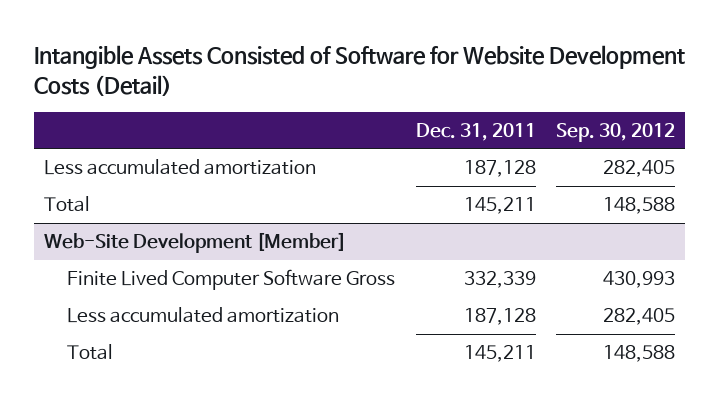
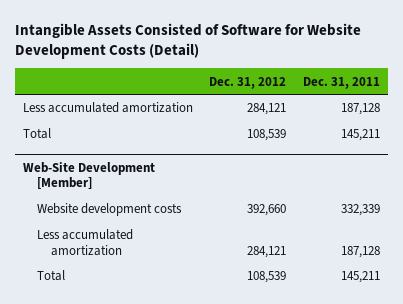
[556,122,676,142] Sep. 30, 2012 -> none
none -> [209,76,287,89] Dec. 31, 2012
[67,269,396,291] Finite Lived Computer Software Gross -> [36,203,182,217] Website development costs

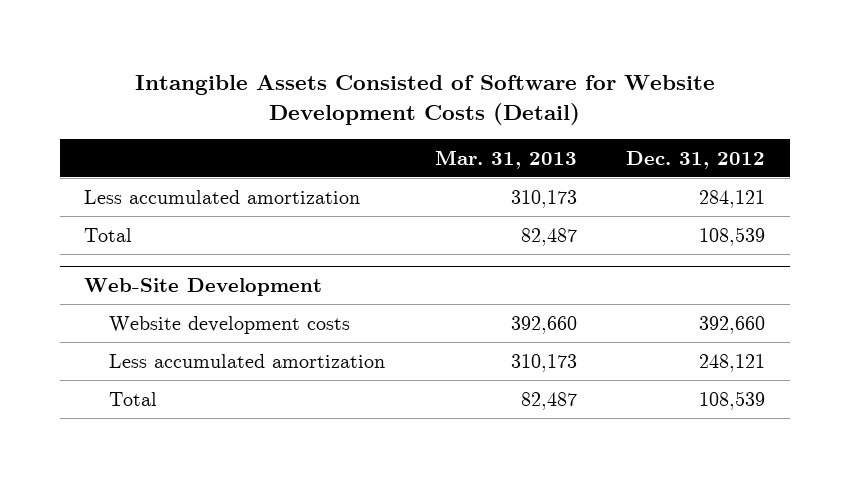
[302,76,380,89] Dec. 31, 2011 -> none
none -> [434,149,577,169] Mar. 31, 2013
[23,161,156,190] Web-Site Development [Member] -> [84,278,323,297] Web-Site Development
[247,245,287,258] 284,121 -> [699,353,766,372] 248,121

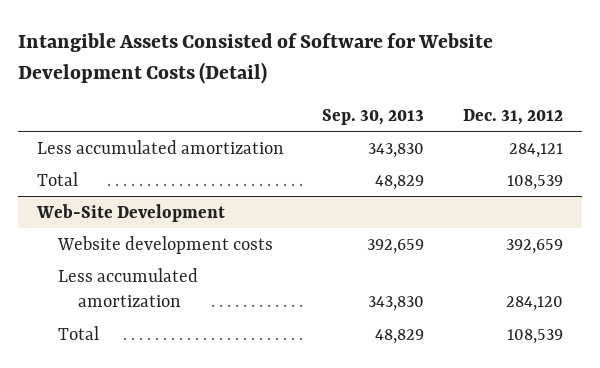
[434,149,577,169] Mar. 31, 2013 -> none
none -> [322,108,425,125] Sep. 30, 2013
[699,315,766,334] 392,660 -> [505,238,563,254] 392,659
[699,353,766,372] 248,121 -> [505,296,563,312] 284,120

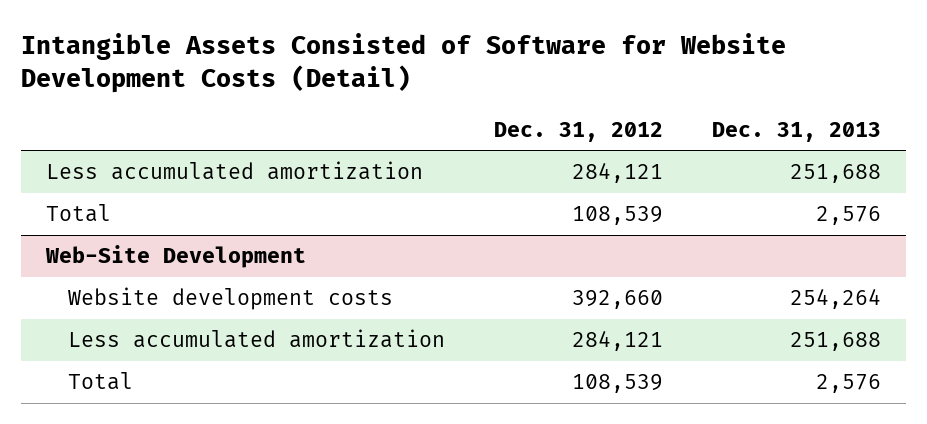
[322,108,425,125] Sep. 30, 2013 -> none
none -> [711,121,881,142] Dec. 31, 2013
[505,238,563,254] 392,659 -> [571,290,663,310] 392,660
[505,296,563,312] 284,120 -> [571,330,663,352] 284,121

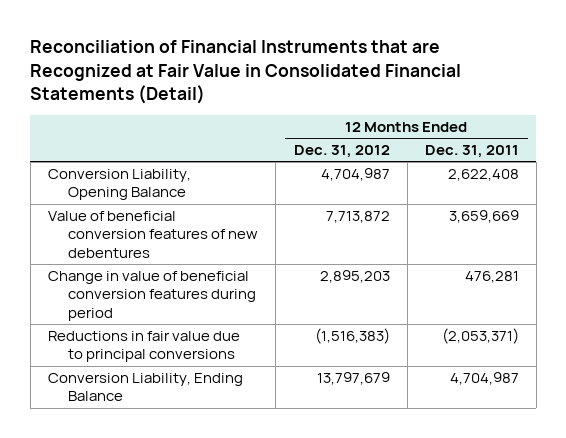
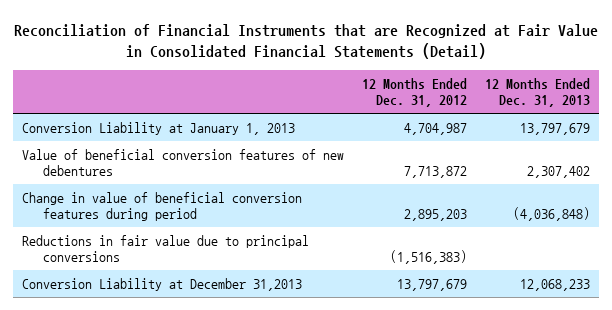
[424,145,519,159] Dec. 31, 2011 -> none
none -> [485,78,591,108] 12 Months Ended Dec. 31, 2013
[47,169,191,201] Conversion Liability, Opening Balance -> [21,121,295,135] Conversion Liability at January 1, 2013
[47,373,243,402] Conversion Liability, Ending Balance -> [21,277,302,291] Conversion Liability at December 31,2013

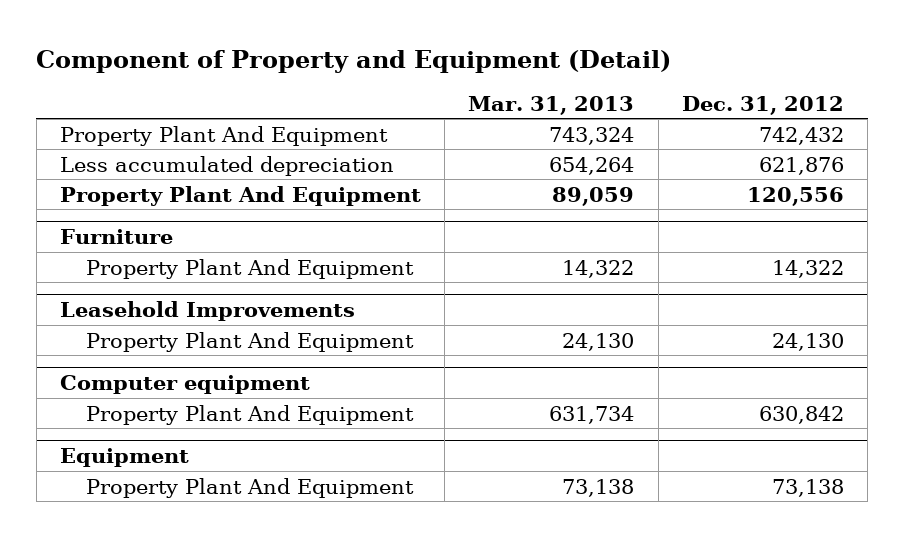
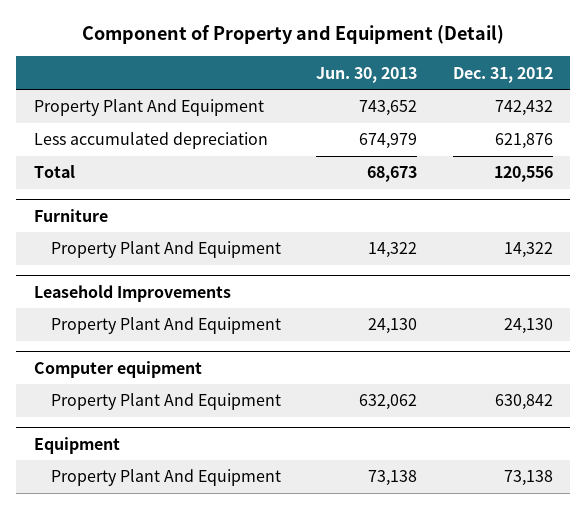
[468,95,635,115] Mar. 31, 2013 -> none
none -> [316,66,418,83] Jun. 30, 2013
[59,185,421,206] Property Plant And Equipment -> [33,165,75,179] Total

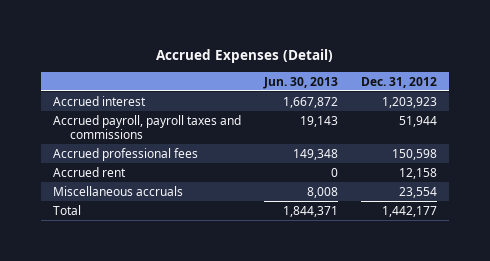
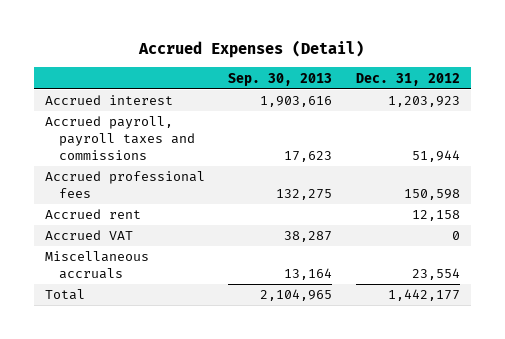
[263,76,339,89] Jun. 30, 2013 -> none
none -> [228,72,333,86] Sep. 30, 2013
none -> [45,230,134,241] Accrued VAT

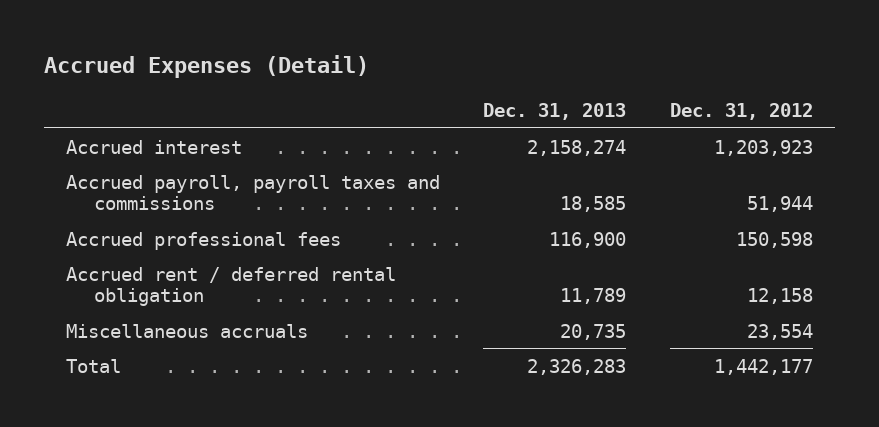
[228,72,333,86] Sep. 30, 2013 -> none
none -> [483,102,627,120] Dec. 31, 2013
[45,230,134,241] Accrued VAT -> none
[45,209,142,220] Accrued rent -> [65,266,396,307] Accrued rent / deferred rental obligation

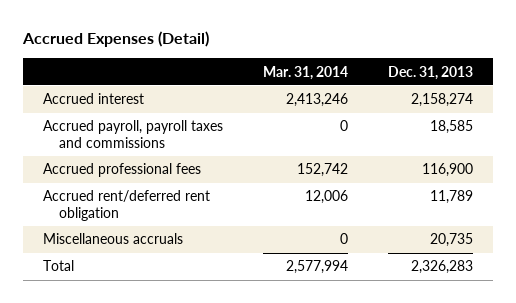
[670,102,814,120] Dec. 31, 2012 -> none
none -> [262,65,348,80] Mar. 31, 2014
[65,266,396,307] Accrued rent / deferred rental obligation -> [43,190,211,221] Accrued rent/deferred rent obligation

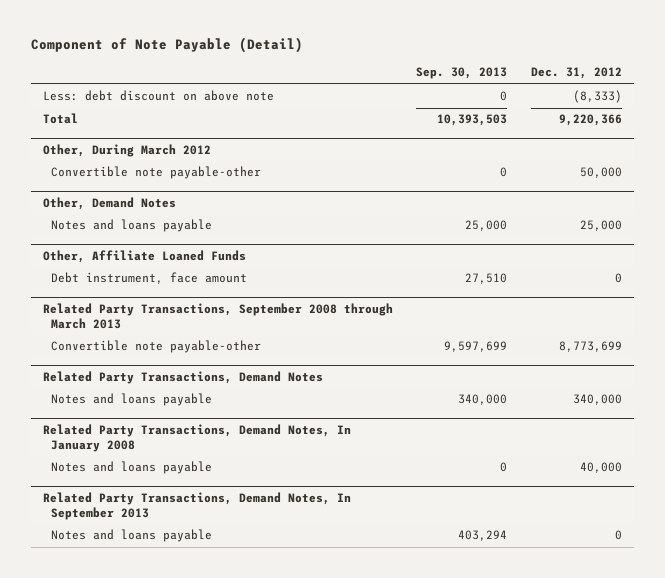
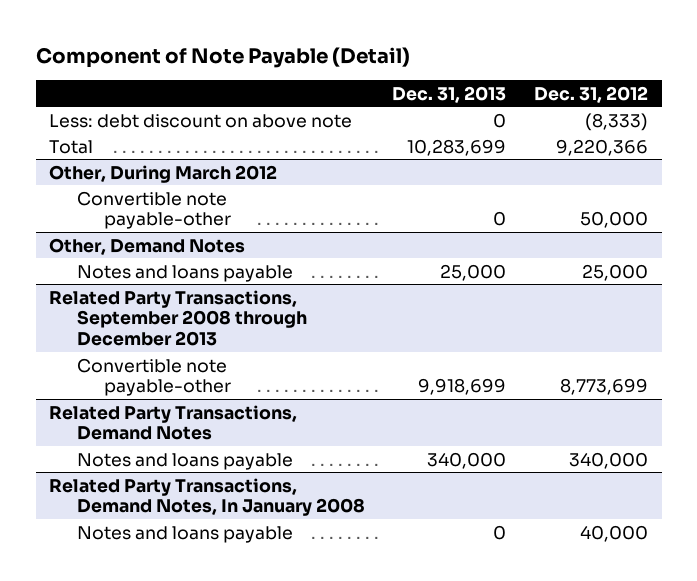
[416,67,508,80] Sep. 30, 2013 -> none
none -> [392,85,507,103] Dec. 31, 2013
[42,250,246,264] Other, Affiliate Loaned Funds -> none
[51,272,248,285] Debt instrument, face amount -> none
[42,303,393,330] Related Party Transactions, September 2008 through March 2013 -> [49,289,307,347] Related Party Transactions, September 2008 through December 2013
[42,492,351,521] Related Party Transactions, Demand Notes, In September 2013 -> none
[51,529,213,543] Notes and loans payable -> none

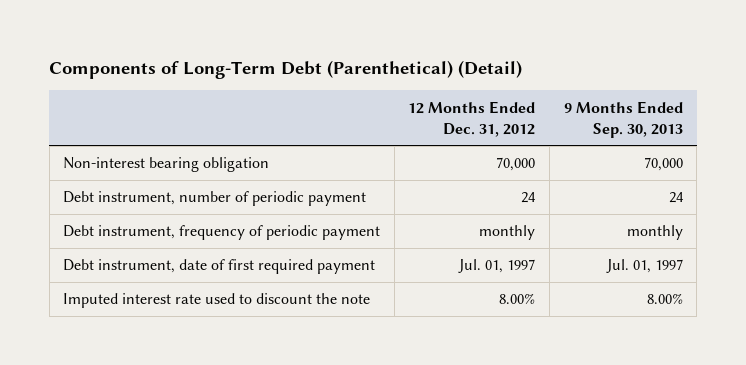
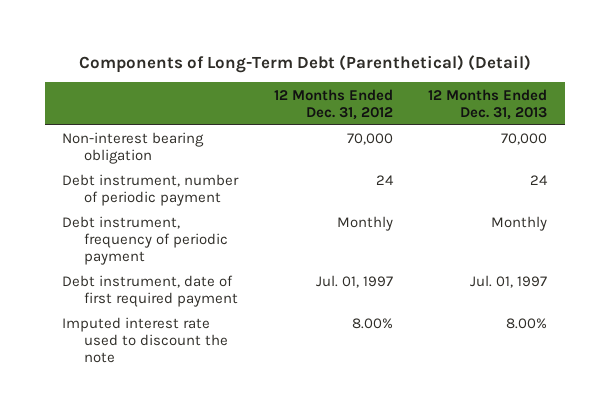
[563,100,683,138] 9 Months Ended Sep. 30, 2013 -> none
none -> [428,88,548,120] 12 Months Ended Dec. 31, 2013
[479,225,536,241] monthly -> [336,216,393,232] Monthly

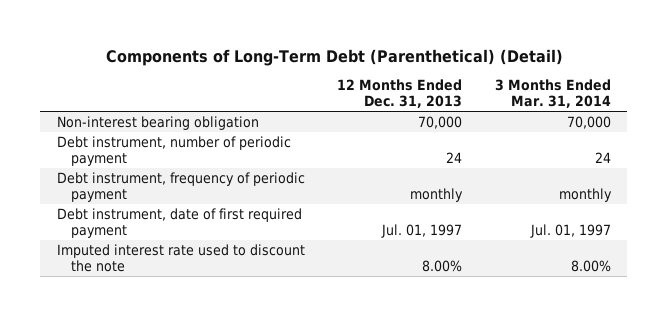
[273,88,393,120] 12 Months Ended Dec. 31, 2012 -> none
none -> [494,79,611,109] 3 Months Ended Mar. 31, 2014
[491,216,548,232] Monthly -> [410,187,464,202] monthly

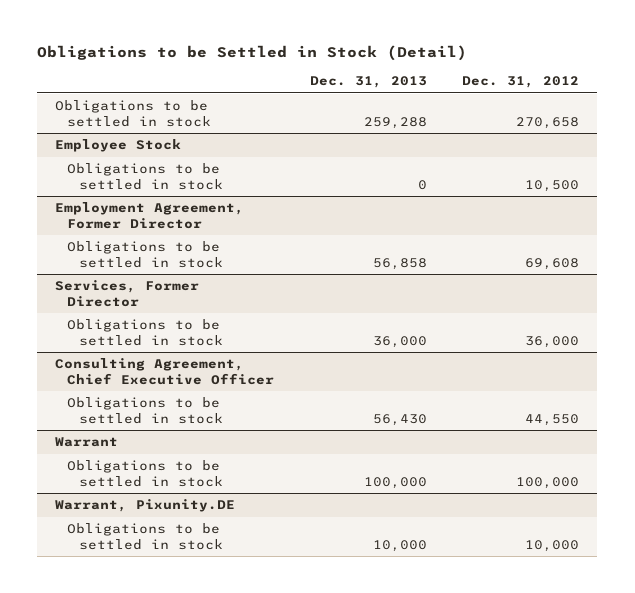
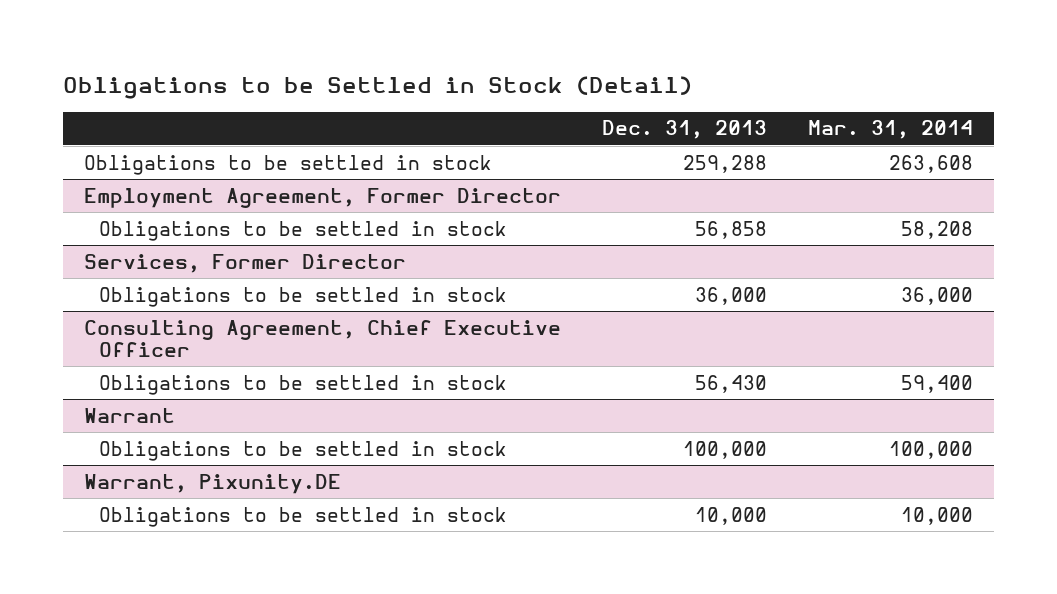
[462,76,580,89] Dec. 31, 2012 -> none
none -> [808,120,974,140] Mar. 31, 2014
[55,139,182,153] Employee Stock -> none
[67,163,224,190] Obligations to be settled in stock -> none

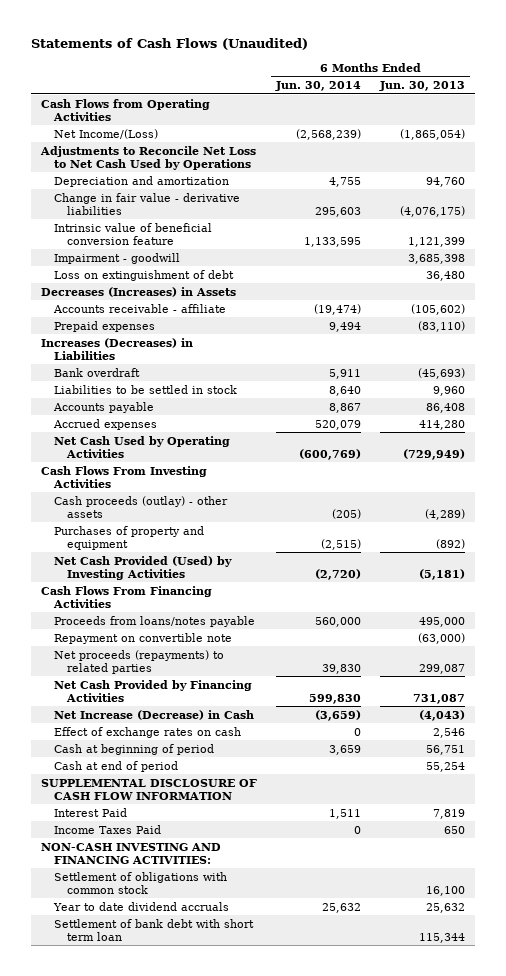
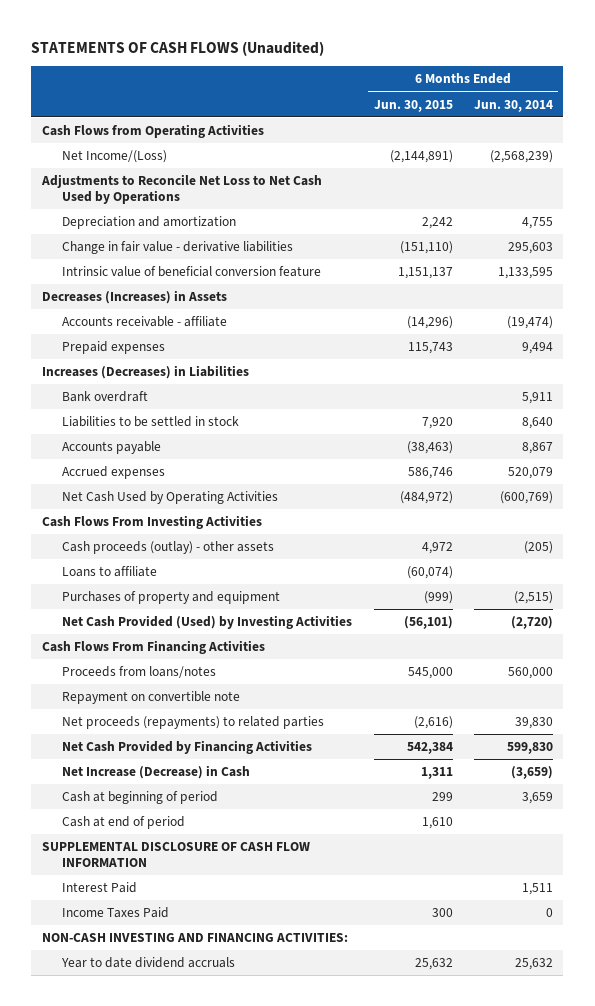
[30,38,308,51] Statements of Cash Flows (Unaudited) -> [31,40,325,56] STATEMENTS OF CASH FLOWS (Unaudited)
[379,81,466,92] Jun. 30, 2013 -> none
none -> [373,99,453,112] Jun. 30, 2015
[53,252,180,264] Impairment - goodwill -> none
[53,269,234,281] Loss on extinguishment of debt -> none
none -> [62,566,158,578] Loans to affiliate
[53,615,255,627] Proceeds from loans/notes payable -> [62,666,217,679] Proceeds from loans/notes
[53,726,241,738] Effect of exchange rates on cash -> none
[53,871,227,894] Settlement of obligations with common stock -> none
[53,918,254,941] Settlement of bank debt with short term loan -> none

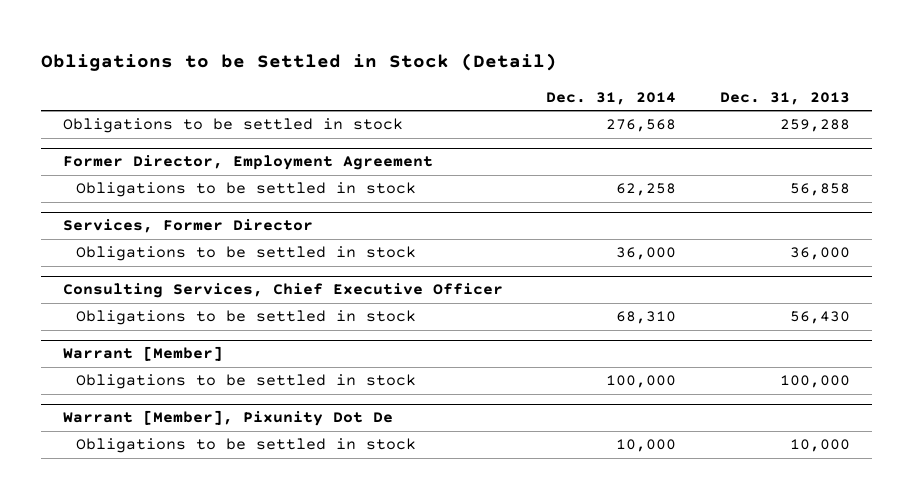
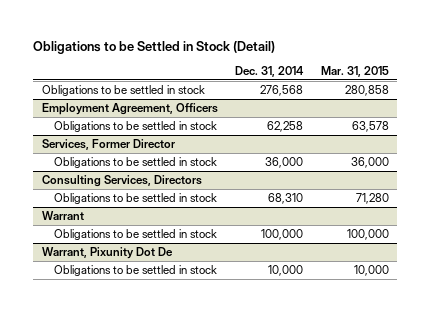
[720,91,851,105] Dec. 31, 2013 -> none
none -> [320,66,389,78] Mar. 31, 2015
[62,155,433,171] Former Director, Employment Agreement -> none
none -> [41,102,218,115] Employment Agreement, Officers
[62,283,503,299] Consulting Services, Chief Executive Officer -> none
none -> [41,174,202,187] Consulting Services, Directors
[62,346,223,362] Warrant [Member] -> [41,210,84,220] Warrant
[62,410,393,427] Warrant [Member], Pixunity Dot De -> [41,246,173,259] Warrant, Pixunity Dot De

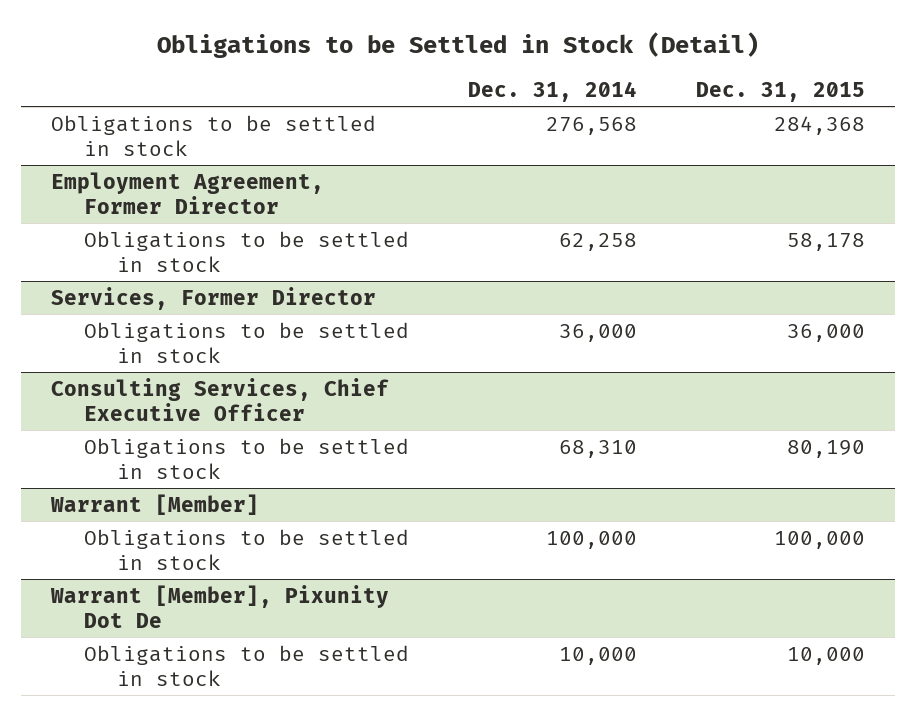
[320,66,389,78] Mar. 31, 2015 -> none
none -> [696,82,866,103] Dec. 31, 2015
[41,102,218,115] Employment Agreement, Officers -> none
none -> [50,171,324,214] Employment Agreement, Former Director
[41,174,202,187] Consulting Services, Directors -> none
none -> [50,377,389,421] Consulting Services, Chief Executive Officer
[41,210,84,220] Warrant -> [49,493,259,515] Warrant [Member]
[41,246,173,259] Warrant, Pixunity Dot De -> [49,584,389,628] Warrant [Member], Pixunity Dot De

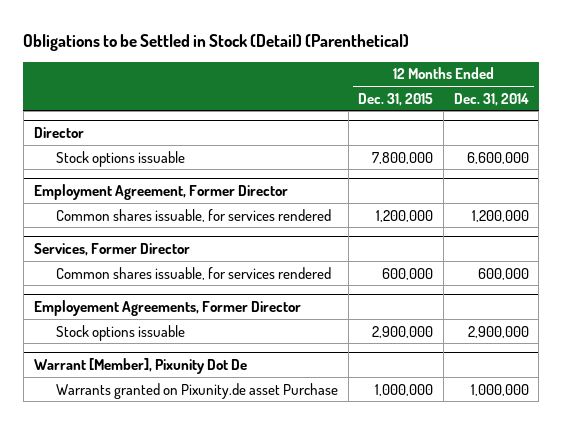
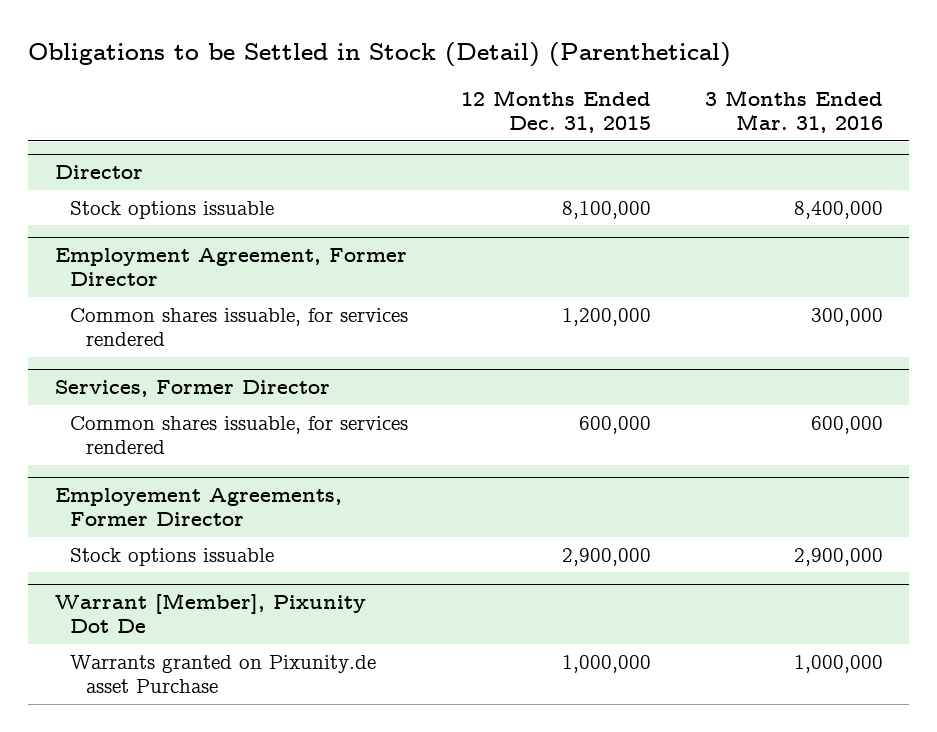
[453,92,529,106] Dec. 31, 2014 -> none
none -> [704,89,883,133] 3 Months Ended Mar. 31, 2016
[372,151,434,164] 7,800,000 -> [562,200,652,219] 8,100,000

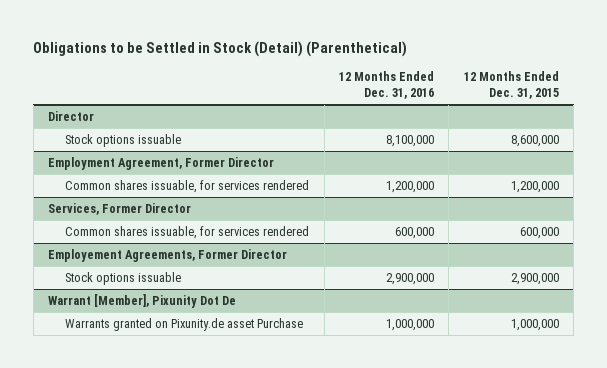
[704,89,883,133] 3 Months Ended Mar. 31, 2016 -> none
none -> [338,71,434,100] 12 Months Ended Dec. 31, 2016
[562,200,652,219] 8,100,000 -> [510,134,559,147] 8,600,000

